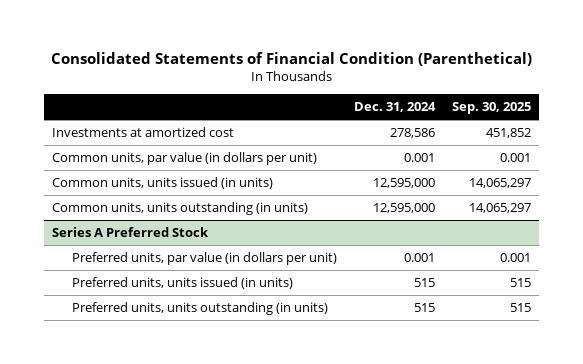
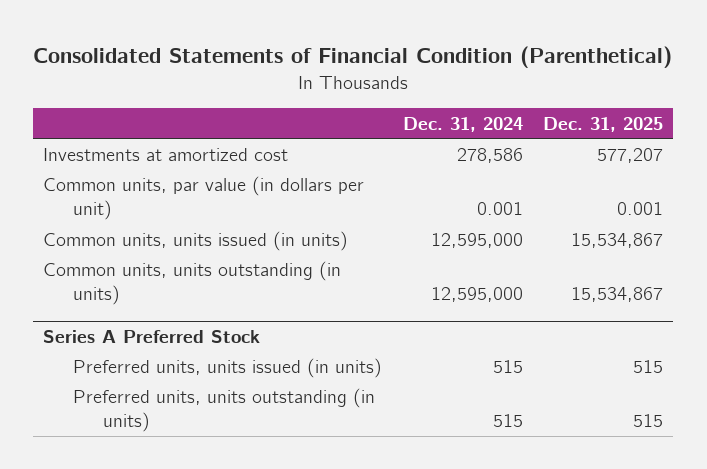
[451,101,531,114] Sep. 30, 2025 -> none
none -> [543,116,664,132] Dec. 31, 2025
[71,252,337,266] Preferred units, par value (in dollars per unit) -> none

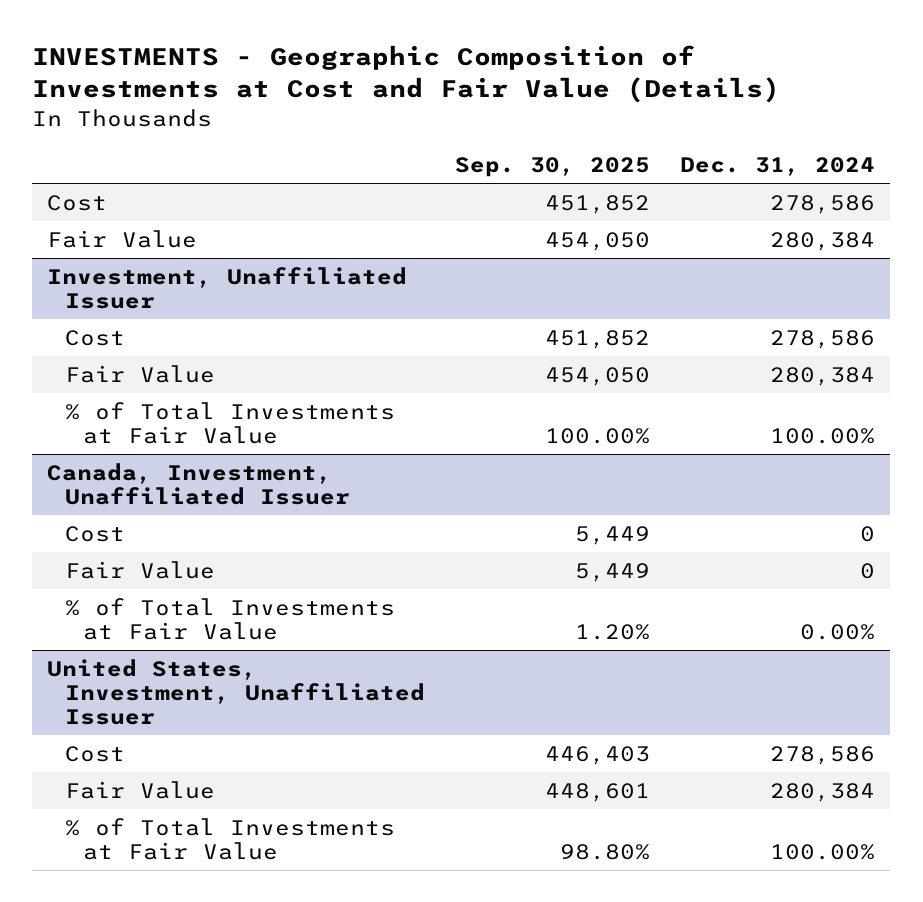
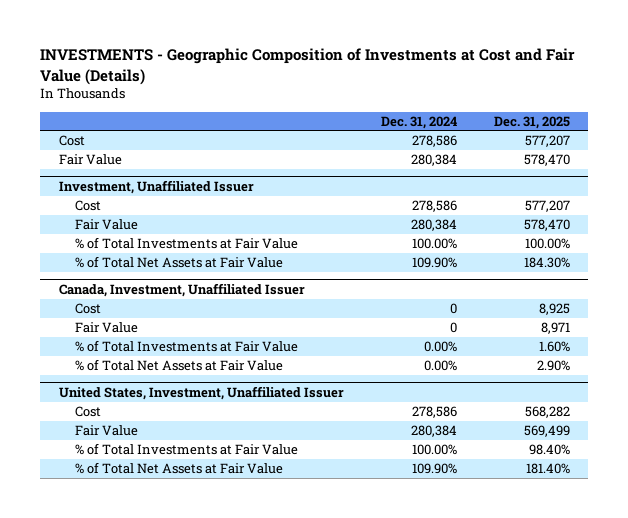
[455,157,651,178] Sep. 30, 2025 -> none
none -> [493,115,570,129] Dec. 31, 2025
none -> [75,256,284,269] % of Total Net Assets at Fair Value
none -> [75,359,284,372] % of Total Net Assets at Fair Value
none -> [75,462,284,475] % of Total Net Assets at Fair Value

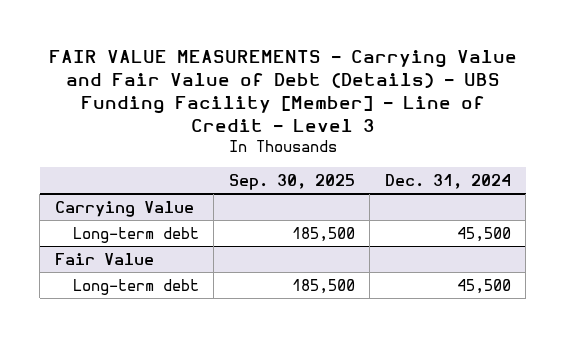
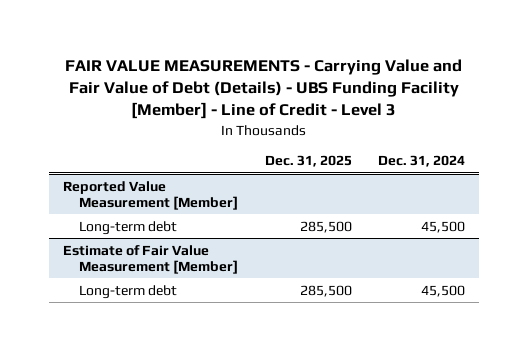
[228,173,355,190] Sep. 30, 2025 -> none
none -> [264,155,352,168] Dec. 31, 2025
[54,200,194,217] Carrying Value -> [62,180,239,210] Reported Value Measurement [Member]
[54,252,154,265] Fair Value -> [62,244,239,274] Estimate of Fair Value Measurement [Member]

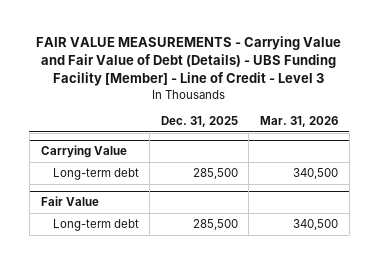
[378,155,466,168] Dec. 31, 2024 -> none
none -> [260,116,339,128] Mar. 31, 2026
[62,180,239,210] Reported Value Measurement [Member] -> [40,145,127,159] Carrying Value
[62,244,239,274] Estimate of Fair Value Measurement [Member] -> [40,196,99,207] Fair Value

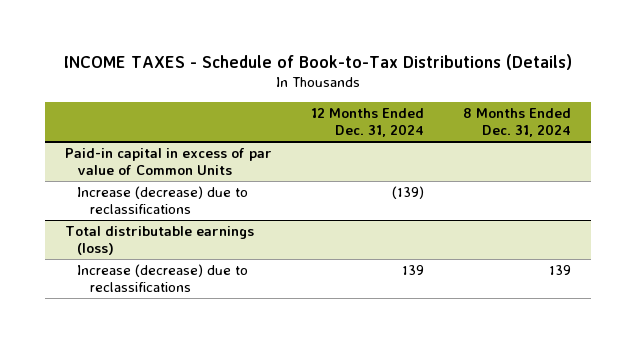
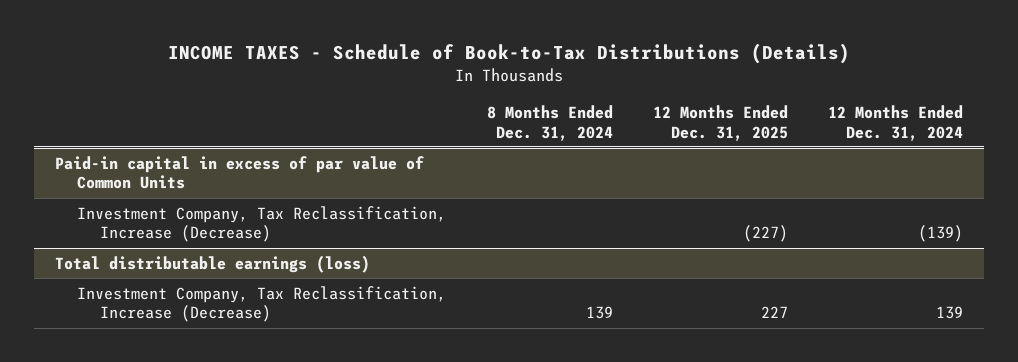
none -> [653,104,789,141] 12 Months Ended Dec. 31, 2025
[77,185,249,215] Increase (decrease) due to reclassifications -> [77,205,447,243] Investment Company, Tax Reclassification, Increase (Decrease)
[77,263,249,293] Increase (decrease) due to reclassifications -> [77,285,447,323] Investment Company, Tax Reclassification, Increase (Decrease)

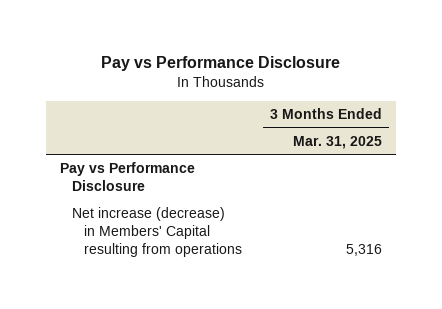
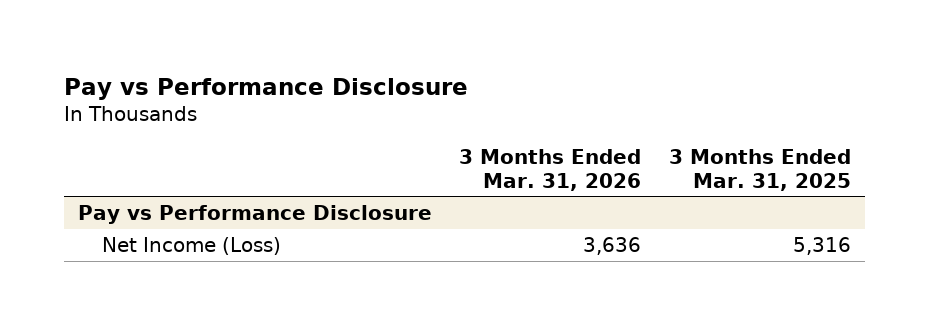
none -> [459,149,642,191] 3 Months Ended Mar. 31, 2026
[71,207,242,257] Net increase (decrease) in Members' Capital resulting from operations -> [101,237,281,256] Net Income (Loss)

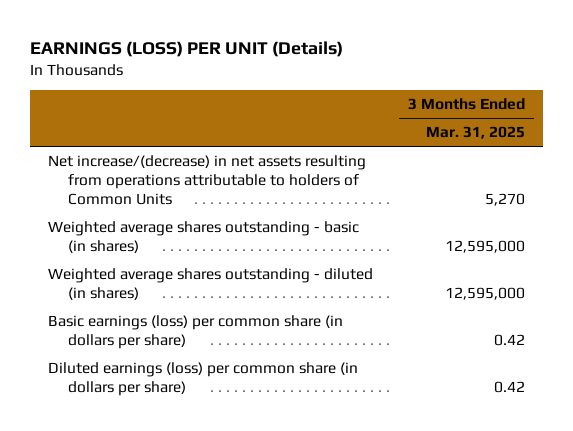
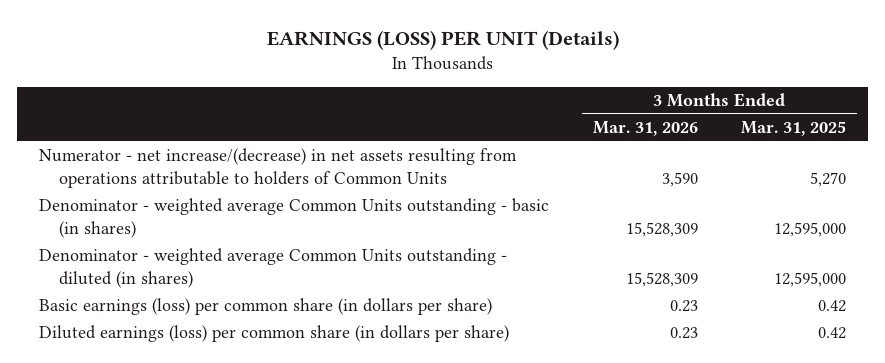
none -> [592,121,698,137] Mar. 31, 2026
[47,155,366,205] Net increase/(decrease) in net assets resulting from operations attributable to holders of Common Units -> [38,148,517,188] Numerator - net increase/(decrease) in net assets resulting from operations attributable to holders of Common Units
[47,221,359,253] Weighted average shares outstanding - basic (in shares) -> [38,198,549,238] Denominator - weighted average Common Units outstanding - basic (in shares)
[47,268,373,300] Weighted average shares outstanding - diluted (in shares) -> [38,248,507,288] Denominator - weighted average Common Units outstanding - diluted (in shares)

